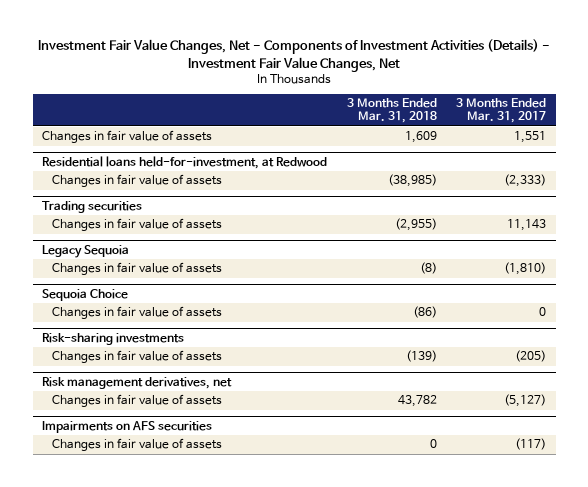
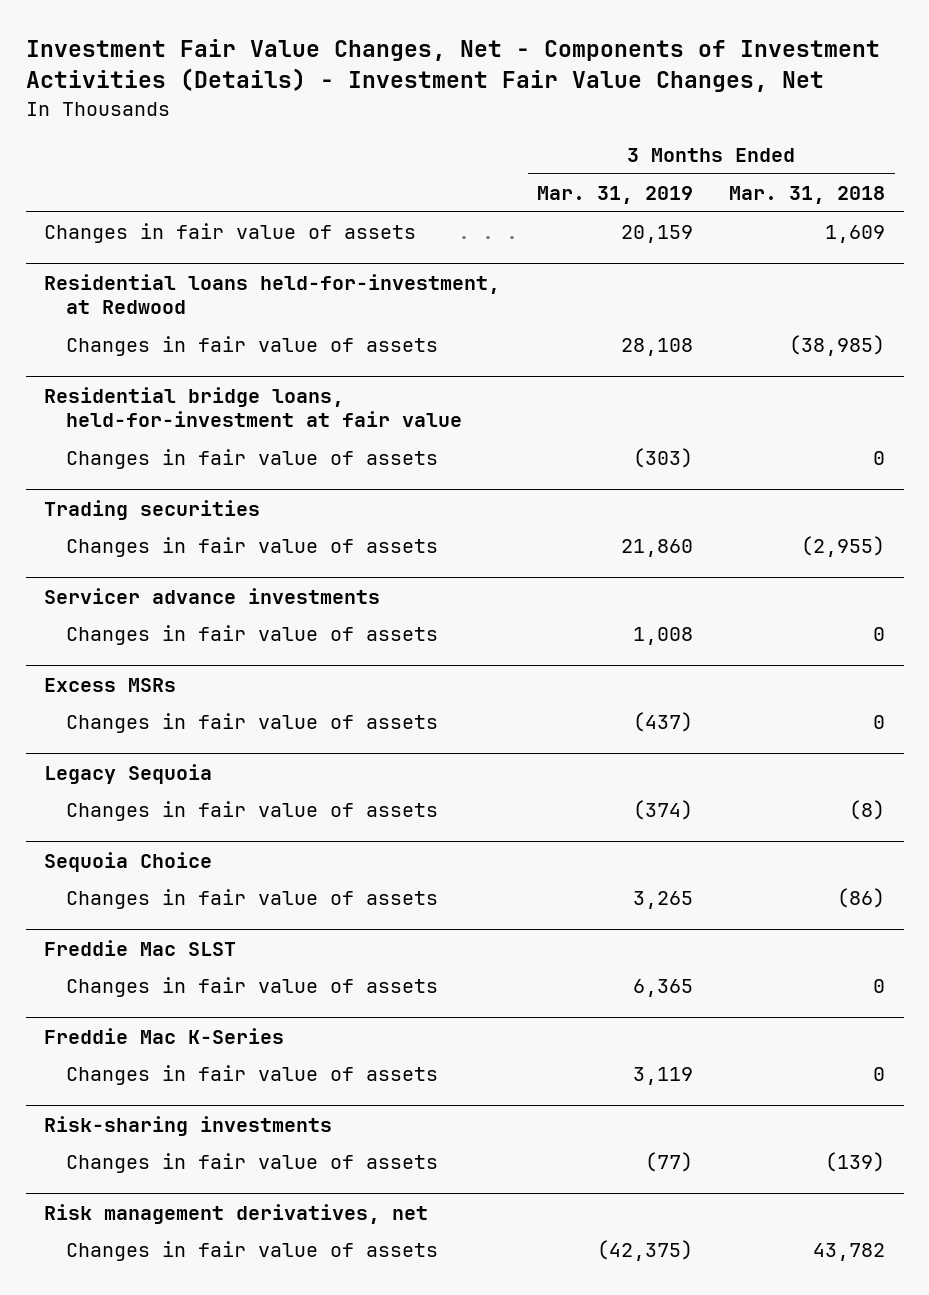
[455,98,546,124] 3 Months Ended Mar. 31, 2017 -> none
none -> [536,186,693,205] Mar. 31, 2019
none -> [43,386,462,428] Residential bridge loans, held-for-investment at fair value
none -> [65,449,438,470] Changes in fair value of assets
none -> [43,587,380,604] Servicer advance investments
none -> [65,625,438,646] Changes in fair value of assets
none -> [43,677,176,692] Excess MSRs
none -> [65,713,438,734] Changes in fair value of assets
none -> [43,939,236,956] Freddie Mac SLST
none -> [65,977,438,998] Changes in fair value of assets
none -> [43,1027,284,1044] Freddie Mac K-Series
none -> [65,1065,438,1086] Changes in fair value of assets
[42,420,213,433] Impairments on AFS securities -> none
[52,438,223,452] Changes in fair value of assets -> none

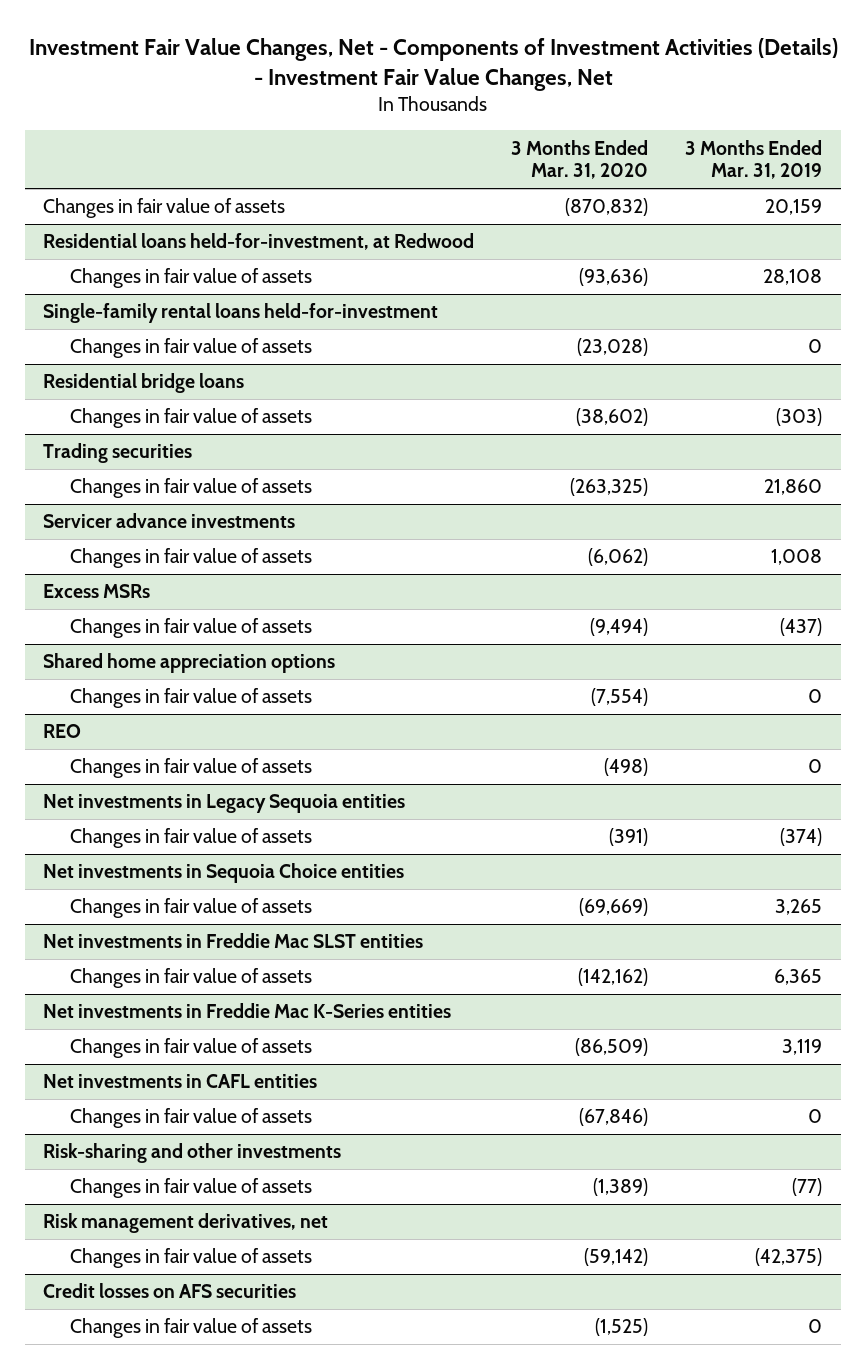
[729,186,886,205] Mar. 31, 2018 -> none
none -> [511,139,649,180] 3 Months Ended Mar. 31, 2020
[43,386,462,428] Residential bridge loans, held-for-investment at fair value -> [43,303,439,324] Single-family rental loans held-for-investment
none -> [70,338,313,359] Changes in fair value of assets
none -> [43,373,245,394] Residential bridge loans
[43,763,212,784] Legacy Sequoia -> [43,653,336,674] Shared home appreciation options
none -> [70,688,313,709] Changes in fair value of assets
none -> [43,724,82,739] REO
none -> [70,758,313,779] Changes in fair value of assets
none -> [43,794,406,814] Net investments in Legacy Sequoia entities
[43,851,212,872] Sequoia Choice -> [43,863,405,884] Net investments in Sequoia Choice entities
[43,939,236,956] Freddie Mac SLST -> [43,933,424,949] Net investments in Freddie Mac SLST entities
[43,1027,284,1044] Freddie Mac K-Series -> [43,1003,452,1019] Net investments in Freddie Mac K-Series entities
[43,1115,332,1136] Risk-sharing investments -> [43,1074,318,1089] Net investments in CAFL entities
none -> [70,1108,313,1129] Changes in fair value of assets
none -> [43,1143,342,1164] Risk-sharing and other investments
none -> [43,1283,297,1299] Credit losses on AFS securities
none -> [70,1318,313,1339] Changes in fair value of assets

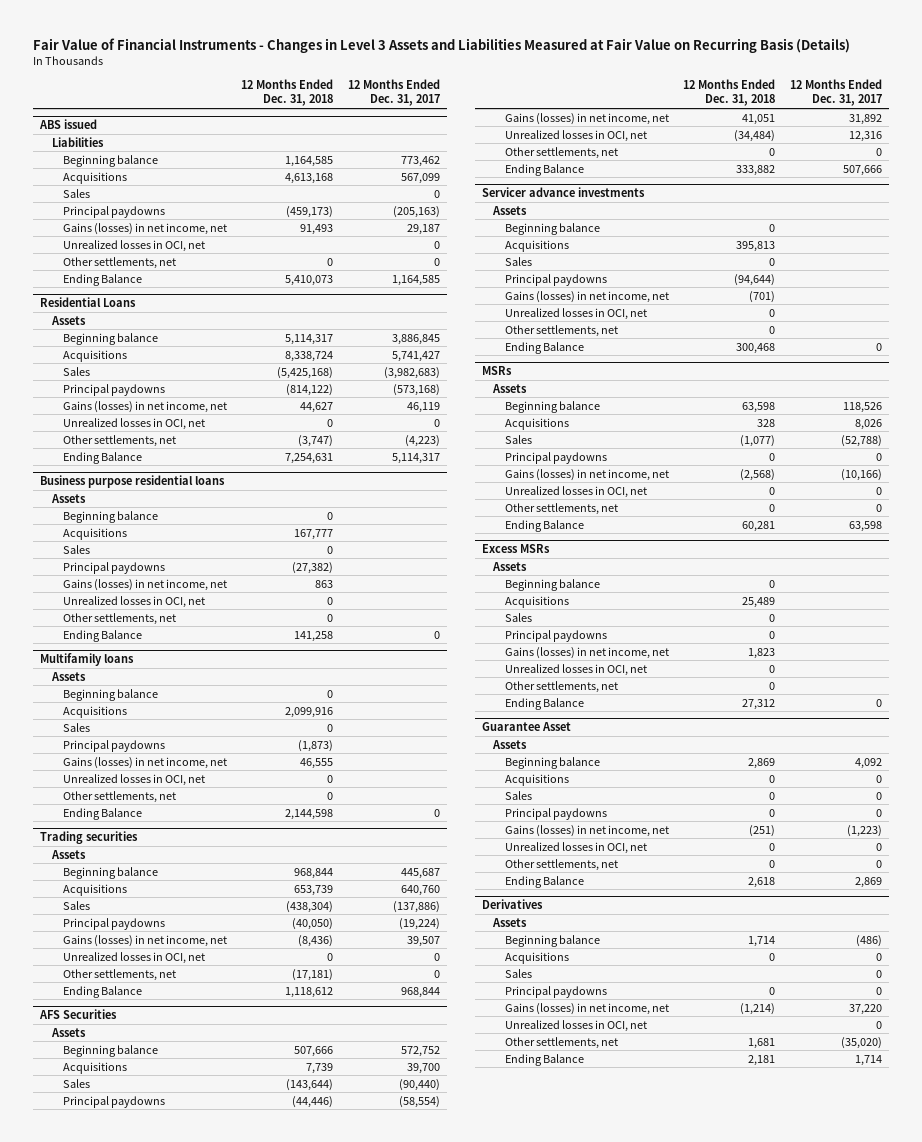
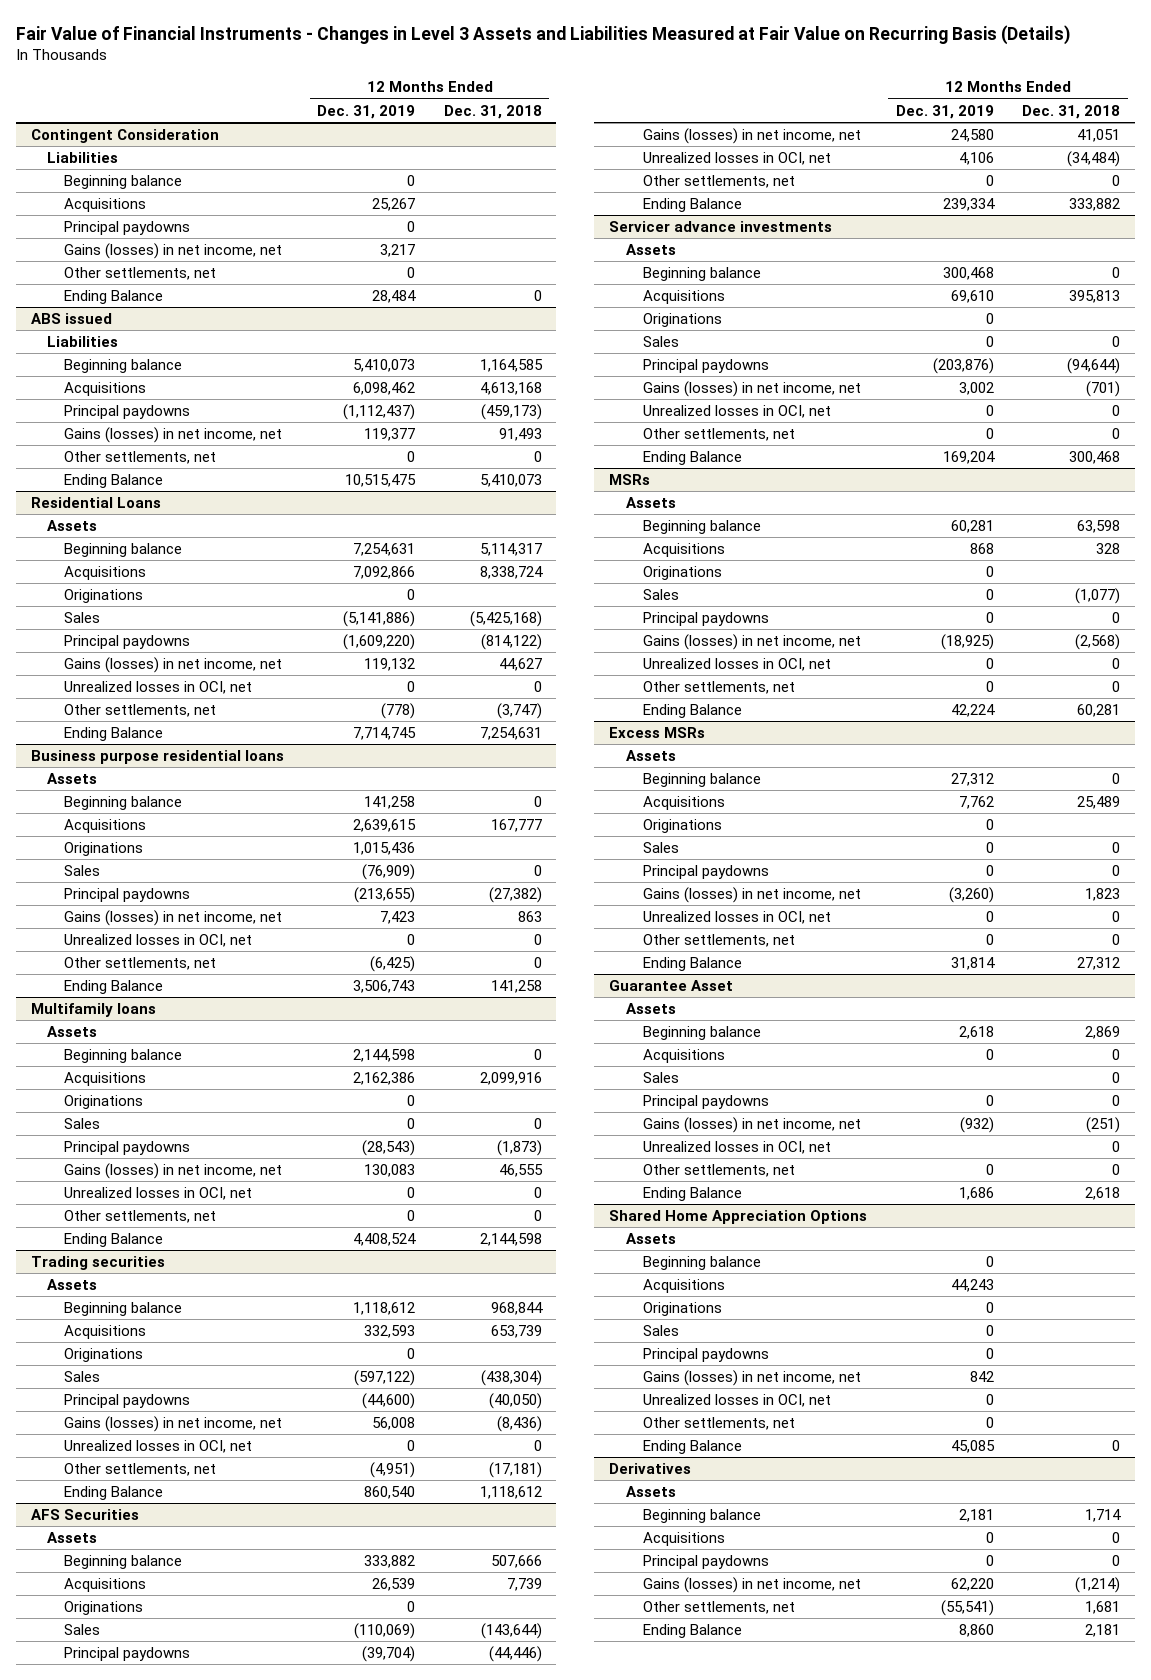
[347,79,440,107] 12 Months Ended Dec. 31, 2017 -> none
none -> [317,104,416,119] Dec. 31, 2019
none -> [30,129,219,144] Contingent Consideration
none -> [47,152,119,164] Liabilities
none -> [64,175,183,190] Beginning balance
none -> [64,198,147,213] Acquisitions
none -> [64,221,191,236] Principal paydowns
none -> [64,243,283,260] Gains (losses) in net income, net
none -> [64,267,217,281] Other settlements, net
none -> [64,290,164,305] Ending Balance
[62,188,90,198] Sales -> none
[62,239,205,252] Unrealized losses in OCI, net -> none
none -> [64,589,144,604] Originations
none -> [64,842,144,857] Originations
none -> [64,1095,144,1110] Originations
none -> [64,1348,144,1363] Originations
none -> [64,1601,144,1616] Originations
none -> [642,313,722,328] Originations
none -> [642,566,722,581] Originations
none -> [642,819,722,834] Originations
none -> [608,1210,867,1225] Shared Home Appreciation Options
none -> [625,1233,676,1245] Assets
none -> [642,1256,761,1271] Beginning balance
none -> [642,1279,725,1294] Acquisitions
none -> [642,1302,722,1317] Originations
none -> [642,1325,679,1337] Sales
none -> [642,1348,769,1363] Principal paydowns
none -> [642,1370,861,1387] Gains (losses) in net income, net
none -> [642,1394,831,1408] Unrealized losses in OCI, net
none -> [642,1417,795,1431] Other settlements, net
none -> [642,1440,742,1455] Ending Balance
[504,968,532,978] Sales -> none
[504,1019,647,1032] Unrealized losses in OCI, net -> none

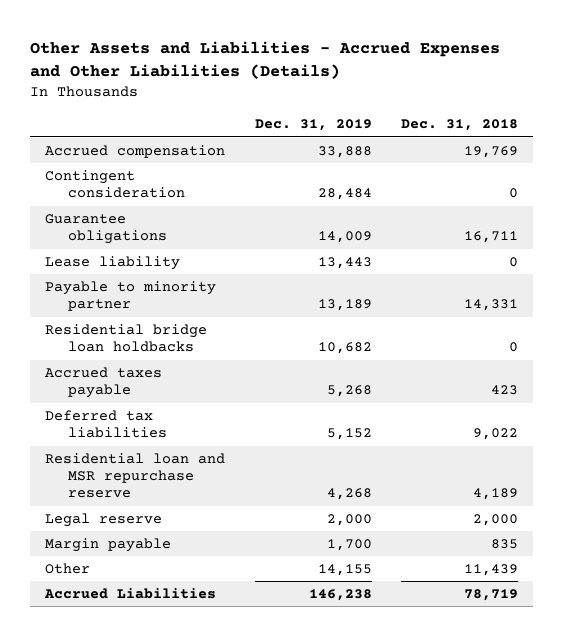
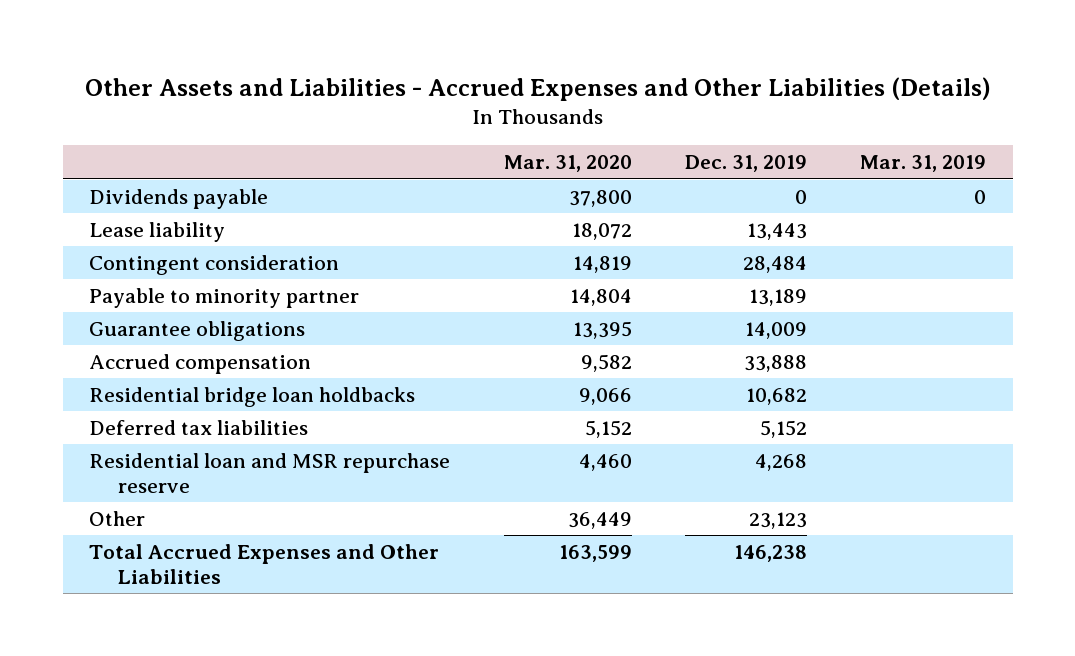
[401,119,519,132] Dec. 31, 2018 -> none
none -> [503,155,632,173] Mar. 31, 2020
none -> [860,155,987,173] Mar. 31, 2019
none -> [89,188,269,209] Dividends payable
[45,169,185,199] Contingent consideration -> [89,254,340,275] Contingent consideration
[45,213,167,245] Guarantee obligations -> [89,320,306,341] Guarantee obligations
[45,144,226,158] Accrued compensation -> [89,353,312,374] Accrued compensation
[45,366,163,399] Accrued taxes payable -> none
[45,512,163,527] Legal reserve -> none
[45,537,172,552] Margin payable -> none
[317,563,372,576] 14,155 -> [748,511,807,529] 23,123
[44,587,217,599] Accrued Liabilities -> [89,543,440,584] Total Accrued Expenses and Other Liabilities

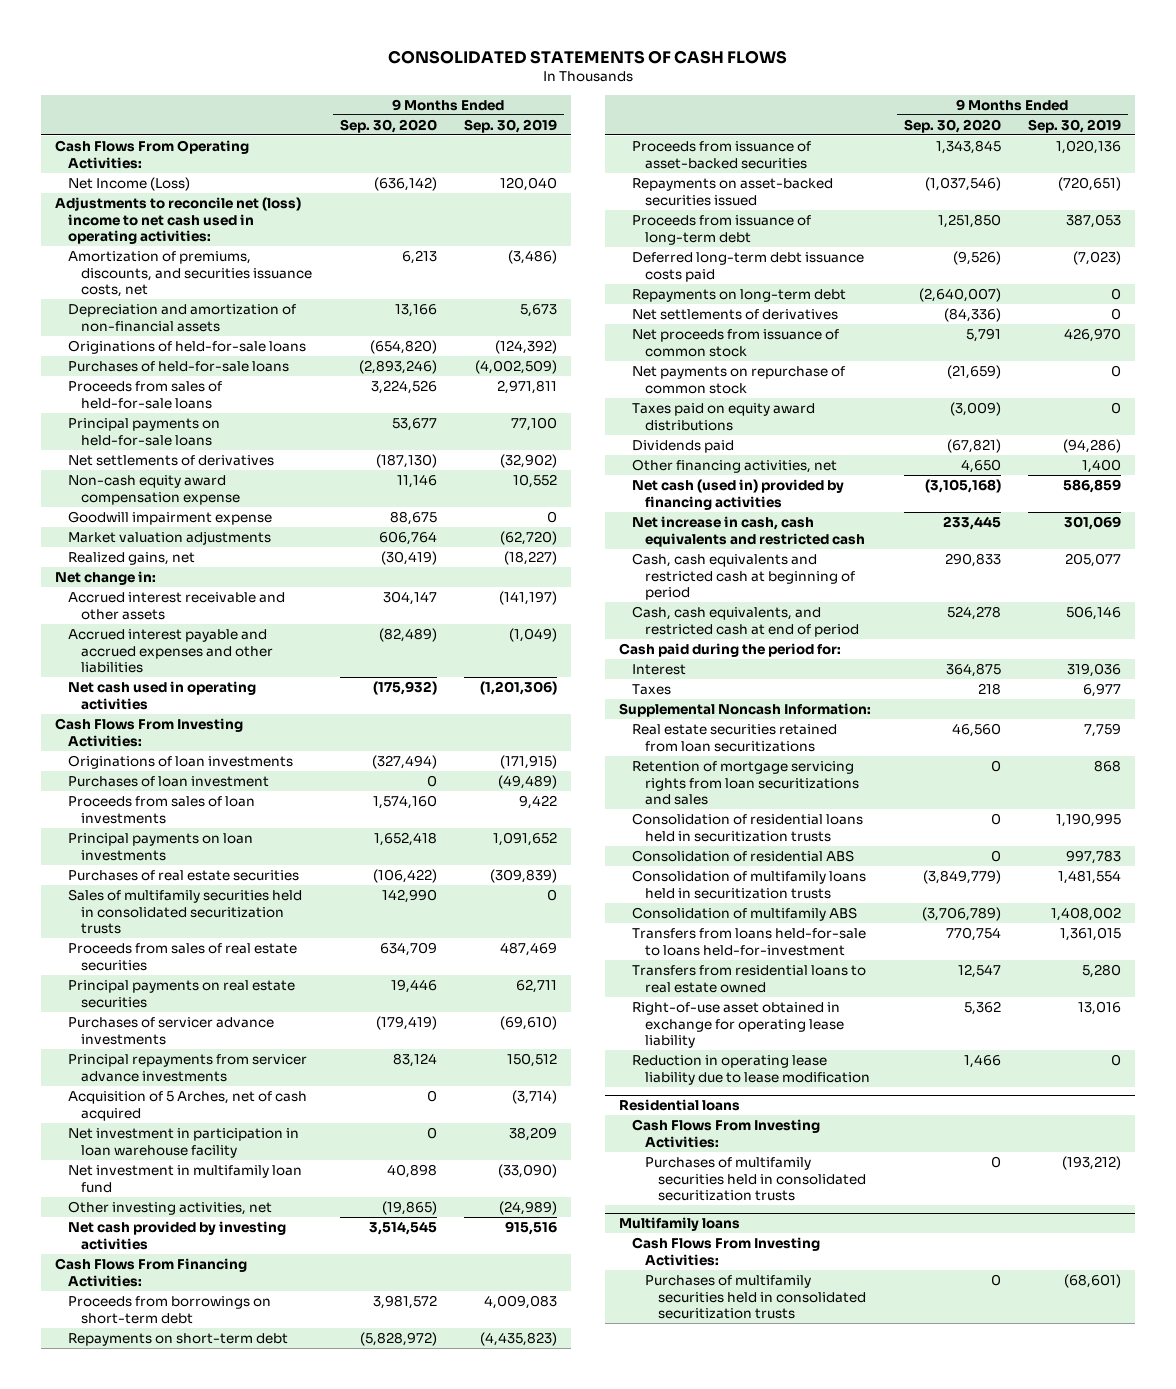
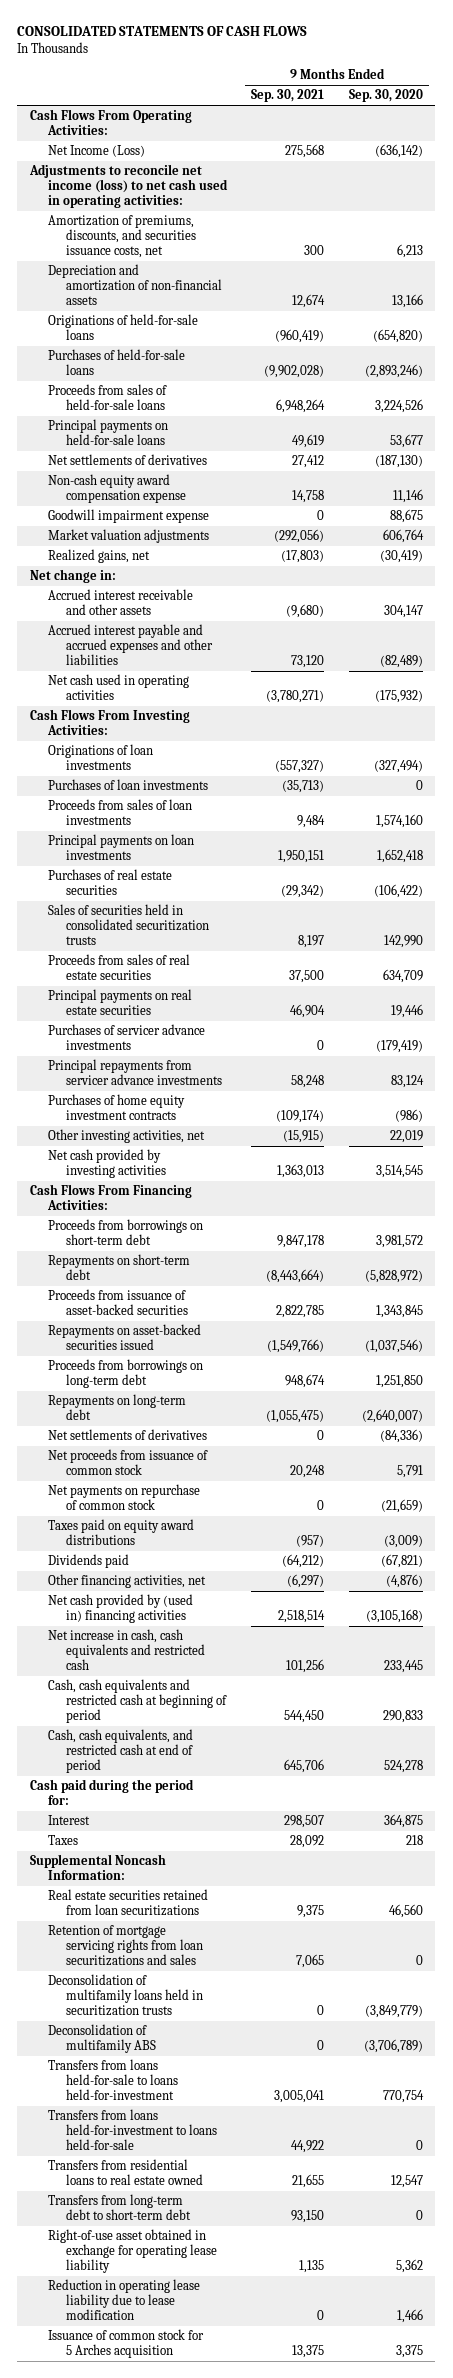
[464,118,558,133] Sep. 30, 2019 -> none
none -> [251,89,325,103] Sep. 30, 2021
[55,197,302,245] Adjustments to reconcile net (loss) income to net cash used in operating activities: -> [28,164,228,209] Adjustments to reconcile net income (loss) to net cash used in operating activities:
[68,776,270,788] Purchases of loan investment -> [47,779,208,791] Purchases of loan investments
[68,889,303,935] Sales of multifamily securities held in consolidated securitization trusts -> [47,904,209,946] Sales of securities held in consolidated securitization trusts
[68,1091,308,1121] Acquisition of 5 Arches, net of cash acquired -> none
[68,1128,300,1158] Net investment in participation in loan warehouse facility -> none
[68,1165,303,1193] Net investment in multifamily loan fund -> none
none -> [47,1094,185,1121] Purchases of home equity investment contracts
[381,1201,437,1216] (19,865) -> [389,1130,423,1144] 22,019
[631,252,864,282] Deferred long-term debt issuance costs paid -> none
[631,215,811,245] Proceeds from issuance of long-term debt -> [47,1359,203,1389] Proceeds from borrowings on long-term debt
[960,459,1001,474] 4,650 -> [385,1574,423,1589] (4,876)
[631,479,844,510] Net cash (used in) provided by financing activities -> [47,1594,193,1624] Net cash provided by (used in) financing activities
[631,813,863,842] Consolidation of residential loans held in securitization trusts -> none
[631,850,854,863] Consolidation of residential ABS -> none
[631,870,866,899] Consolidation of multifamily loans held in securitization trusts -> [47,1974,203,2017] Deconsolidation of multifamily loans held in securitization trusts
[631,907,857,922] Consolidation of multifamily ABS -> [47,2024,156,2054] Deconsolidation of multifamily ABS
none -> [47,2109,217,2151] Transfers from loans held-for-investment to loans held-for-sale
none -> [47,2194,191,2221] Transfers from long-term debt to short-term debt
[618,1099,740,1112] Residential loans -> none
[631,1119,820,1148] Cash Flows From Investing Activities: -> none
[645,1157,867,1202] Purchases of multifamily securities held in consolidated securitization trusts -> none
[618,1217,740,1232] Multifamily loans -> none
[631,1237,820,1266] Cash Flows From Investing Activities: -> none
[645,1275,867,1320] Purchases of multifamily securities held in consolidated securitization trusts -> none
none -> [47,2329,204,2359] Issuance of common stock for 5 Arches acquisition

